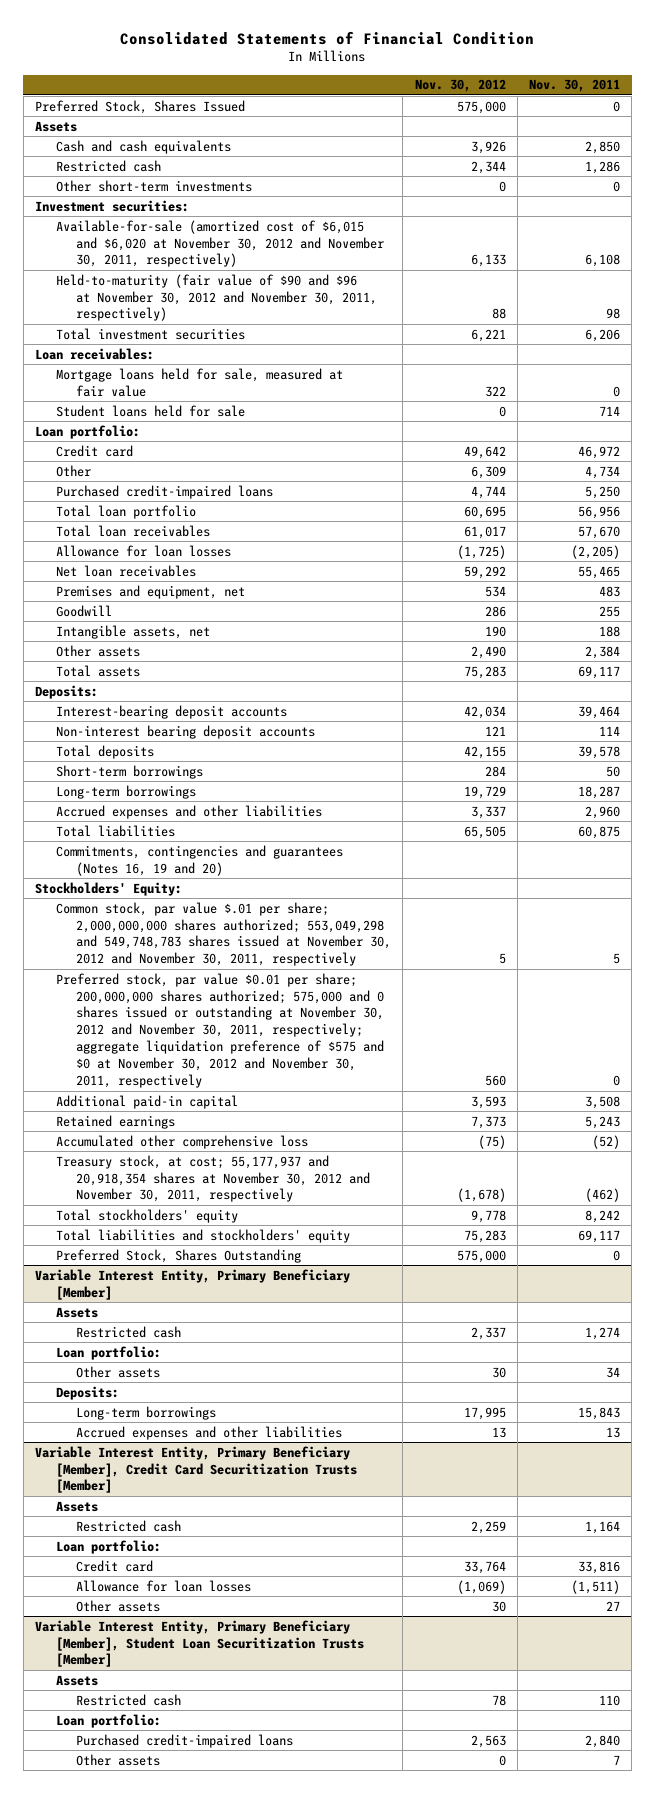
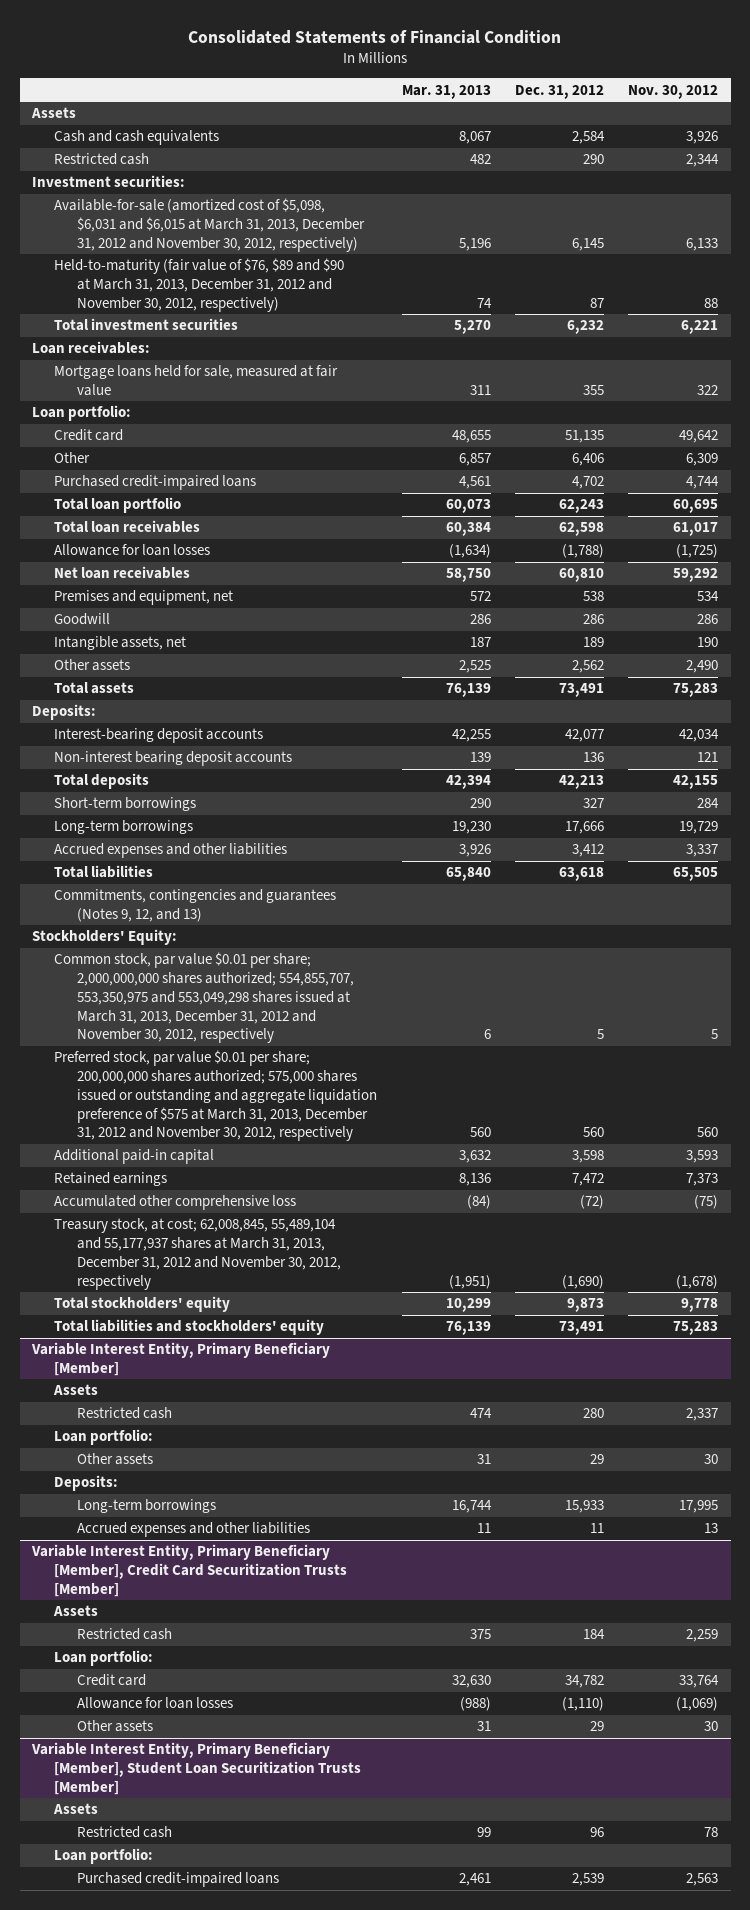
[528,79,620,93] Nov. 30, 2011 -> none
none -> [401,84,491,99] Mar. 31, 2013
none -> [515,84,605,99] Dec. 31, 2012
[34,99,245,114] Preferred Stock, Shares Issued -> none
[55,179,252,192] Other short-term investments -> none
[55,219,385,268] Available-for-sale (amortized cost of $6,015 and $6,020 at November 30, 2012 and November 30, 2011, respectively) -> [54,198,366,252] Available-for-sale (amortized cost of $5,098, $6,031 and $6,015 at March 31, 2013, December 31, 2012 and November 30, 2012, respectively)
[55,273,378,322] Held-to-maturity (fair value of $90 and $96 at November 30, 2012 and November 30, 2011, respectively) -> [54,258,345,312] Held-to-maturity (fair value of $76, $89 and $90 at March 31, 2013, December 31, 2012 and November 30, 2012, respectively)
[55,404,245,417] Student loans held for sale -> none
[55,844,343,876] Commitments, contingencies and guarantees (Notes 16, 19 and 20) -> [54,889,337,923] Commitments, contingencies and guarantees (Notes 9, 12, and 13)
[55,901,392,967] Common stock, par value $.01 per share; 2,000,000,000 shares authorized; 553,049,298 and 549,748,783 shares issued at November 30, 2012 and November 30, 2011, respectively -> [54,952,355,1044] Common stock, par value $0.01 per share; 2,000,000,000 shares authorized; 554,855,707, 553,350,975 and 553,049,298 shares issued at March 31, 2013, December 31, 2012 and November 30, 2012, respectively
[55,972,385,1089] Preferred stock, par value $0.01 per share; 200,000,000 shares authorized; 575,000 and 0 shares issued or outstanding at November 30, 2012 and November 30, 2011, respectively; aggregate liquidation preference of $575 and $0 at November 30, 2012 and November 30, 2011, respectively -> [54,1050,378,1142] Preferred stock, par value $0.01 per share; 200,000,000 shares authorized; 575,000 shares issued or outstanding and aggregate liquidation preference of $575 at March 31, 2013, December 31, 2012 and November 30, 2012, respectively
[55,1154,371,1203] Treasury stock, at cost; 55,177,937 and 20,918,354 shares at November 30, 2012 and November 30, 2011, respectively -> [54,1218,342,1290] Treasury stock, at cost; 62,008,845, 55,489,104 and 55,177,937 shares at March 31, 2013, December 31, 2012 and November 30, 2012, respectively
[55,1248,301,1263] Preferred Stock, Shares Outstanding -> none
[76,1753,161,1766] Other assets -> none

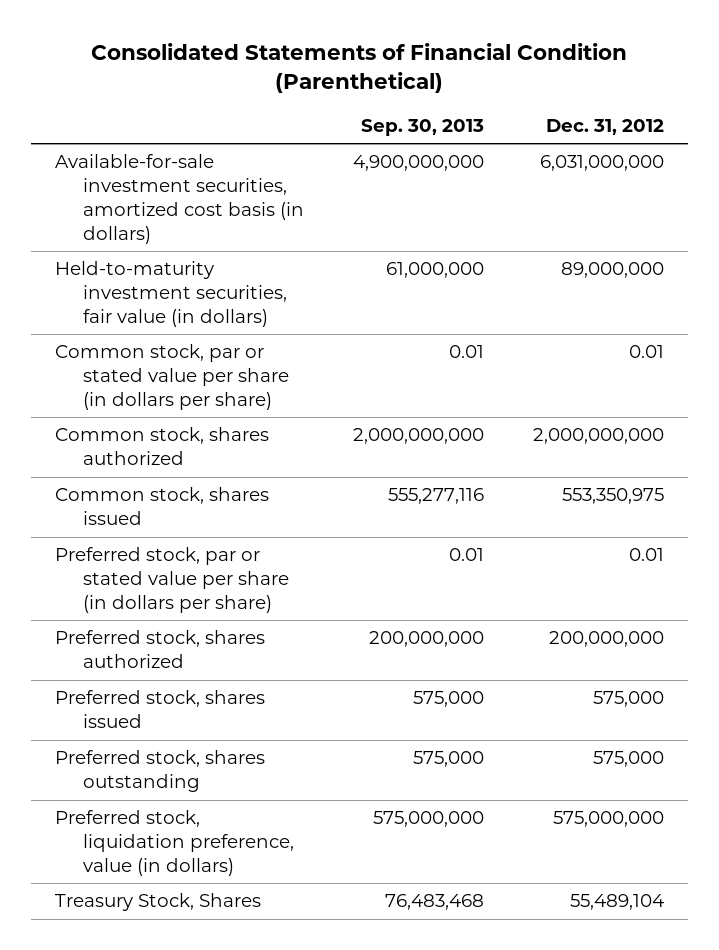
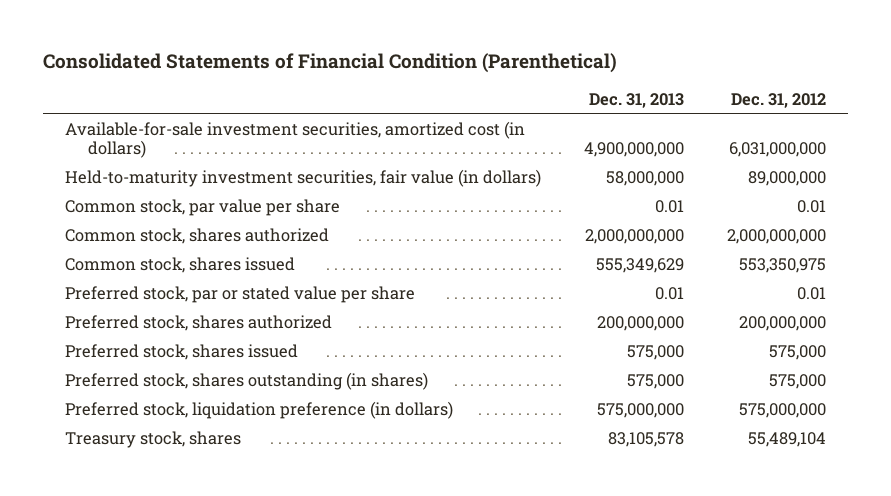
[360,119,484,137] Sep. 30, 2013 -> none
none -> [588,93,684,109] Dec. 31, 2013
[55,154,305,244] Available-for-sale investment securities, amortized cost basis (in dollars) -> [64,121,525,159] Available-for-sale investment securities, amortized cost (in dollars)
[55,344,290,411] Common stock, par or stated value per share (in dollars per share) -> [64,199,340,217] Common stock, par value per share
[55,547,290,614] Preferred stock, par or stated value per share (in dollars per share) -> [64,286,415,304] Preferred stock, par or stated value per share
[55,750,266,793] Preferred stock, shares outstanding -> [64,372,428,391] Preferred stock, shares outstanding (in shares)
[55,810,295,877] Preferred stock, liquidation preference, value (in dollars) -> [64,401,453,420] Preferred stock, liquidation preference (in dollars)
[55,893,262,912] Treasury Stock, Shares -> [64,431,241,449] Treasury stock, shares

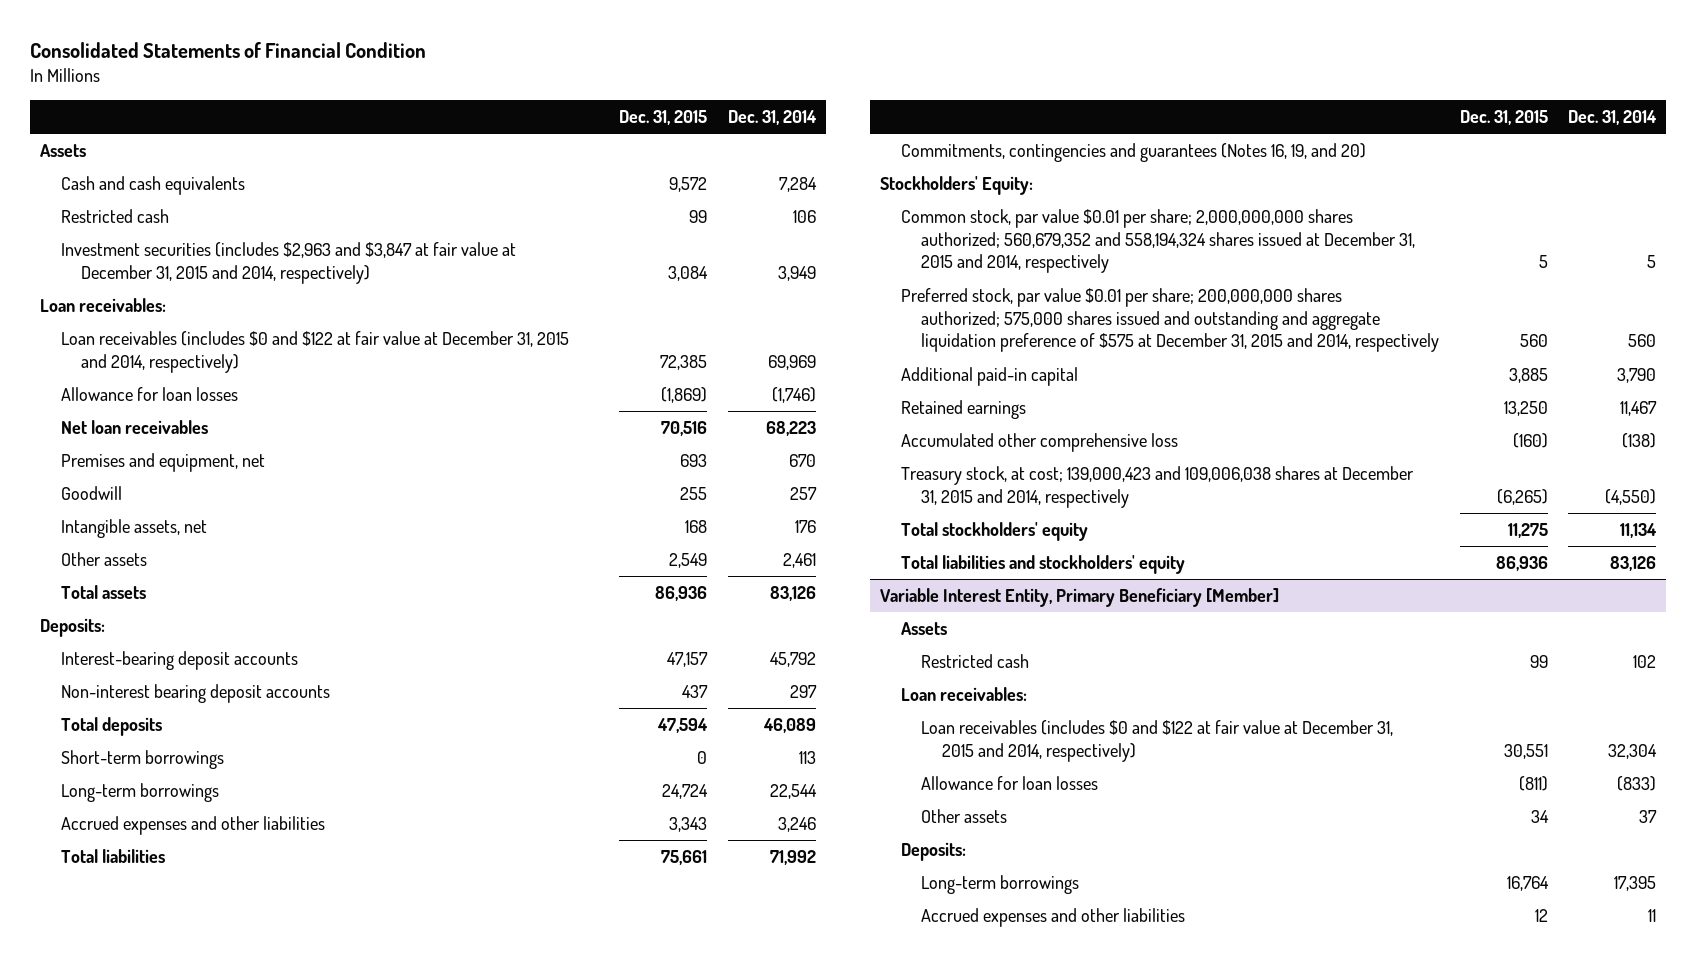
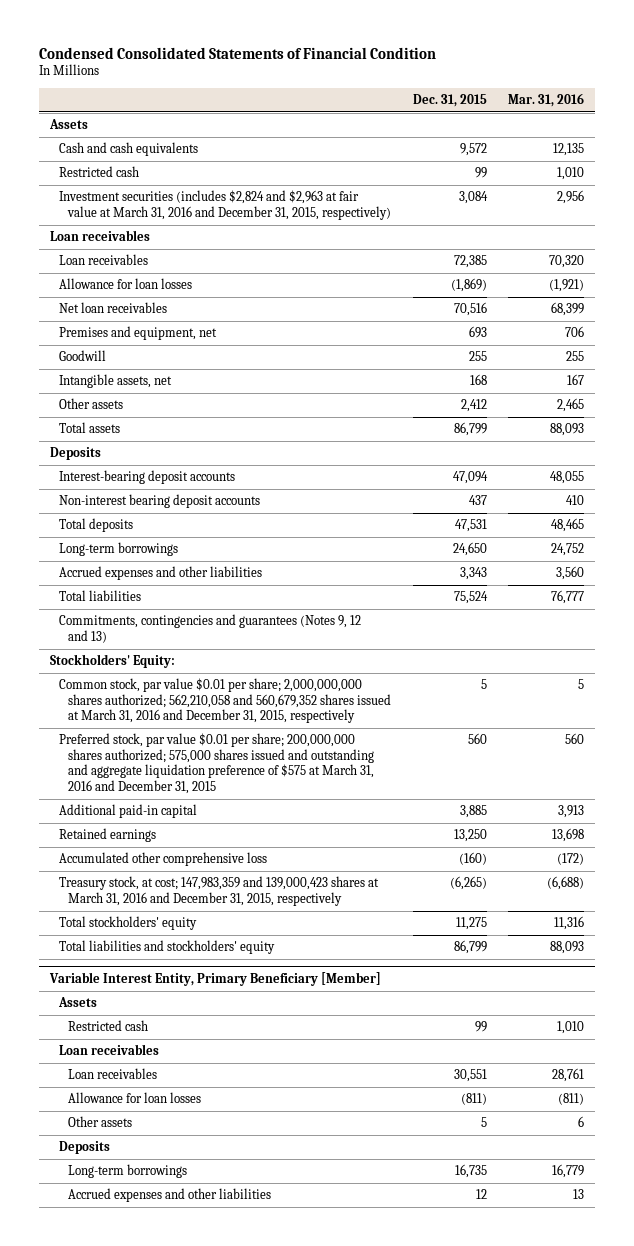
[30,41,427,58] Consolidated Statements of Financial Condition -> [39,46,437,59] Condensed Consolidated Statements of Financial Condition
[727,110,817,126] Dec. 31, 2014 -> none
none -> [507,92,584,107] Mar. 31, 2016
[60,242,516,284] Investment securities (includes $2,963 and $3,847 at fair value at December 31, 2015 and 2014, respectively) -> [59,190,392,220] Investment securities (includes $2,824 and $2,963 at fair value at March 31, 2016 and December 31, 2015, respectively)
[40,298,167,313] Loan receivables: -> [49,230,150,242] Loan receivables
[60,331,569,373] Loan receivables (includes $0 and $122 at fair value at December 31, 2015 and 2014, respectively) -> [59,254,149,266] Loan receivables
[669,553,708,569] 2,549 -> [460,399,487,413] 2,412
[655,586,708,602] 86,936 -> [453,422,487,437] 86,799
[40,618,106,638] Deposits: -> [49,447,101,461] Deposits
[667,652,709,668] 47,157 -> [452,471,488,485] 47,094
[60,750,224,770] Short-term borrowings -> none
[657,718,709,734] 47,594 -> [454,519,487,533] 47,531
[662,784,709,800] 24,724 -> [452,542,487,557] 24,650
[661,850,708,866] 75,661 -> [453,591,488,605] 75,524
[900,143,1366,163] Commitments, contingencies and guarantees (Notes 16, 19, and 20) -> [59,614,362,643] Commitments, contingencies and guarantees (Notes 9, 12 and 13)
[900,209,1416,274] Common stock, par value $0.01 per share; 2,000,000,000 shares authorized; 560,679,352 and 558,194,324 shares issued at December 31, 2015 and 2014, respectively -> [59,678,392,724] Common stock, par value $0.01 per share; 2,000,000,000 shares authorized; 562,210,058 and 560,679,352 shares issued at March 31, 2016 and December 31, 2015, respectively
[900,288,1440,353] Preferred stock, par value $0.01 per share; 200,000,000 shares authorized; 575,000 shares issued and outstanding and aggregate liquidation preference of $575 at December 31, 2015 and 2014, respectively -> [59,733,375,795] Preferred stock, par value $0.01 per share; 200,000,000 shares authorized; 575,000 shares issued and outstanding and aggregate liquidation preference of $575 at March 31, 2016 and December 31, 2015
[900,466,1414,508] Treasury stock, at cost; 139,000,423 and 109,006,038 shares at December 31, 2015 and 2014, respectively -> [59,876,380,906] Treasury stock, at cost; 147,983,359 and 139,000,423 shares at March 31, 2016 and December 31, 2015, respectively
[1495,556,1548,572] 86,936 -> [453,940,487,955] 86,799
[900,687,1027,702] Loan receivables: -> [59,1044,160,1056] Loan receivables
[921,720,1394,762] Loan receivables (includes $0 and $122 at fair value at December 31, 2015 and 2014, respectively) -> [68,1068,158,1080] Loan receivables
[1530,810,1549,824] 34 -> [480,1117,487,1128] 5
[900,842,966,862] Deposits: -> [59,1141,111,1155] Deposits
[1506,876,1549,892] 16,764 -> [454,1164,487,1179] 16,735

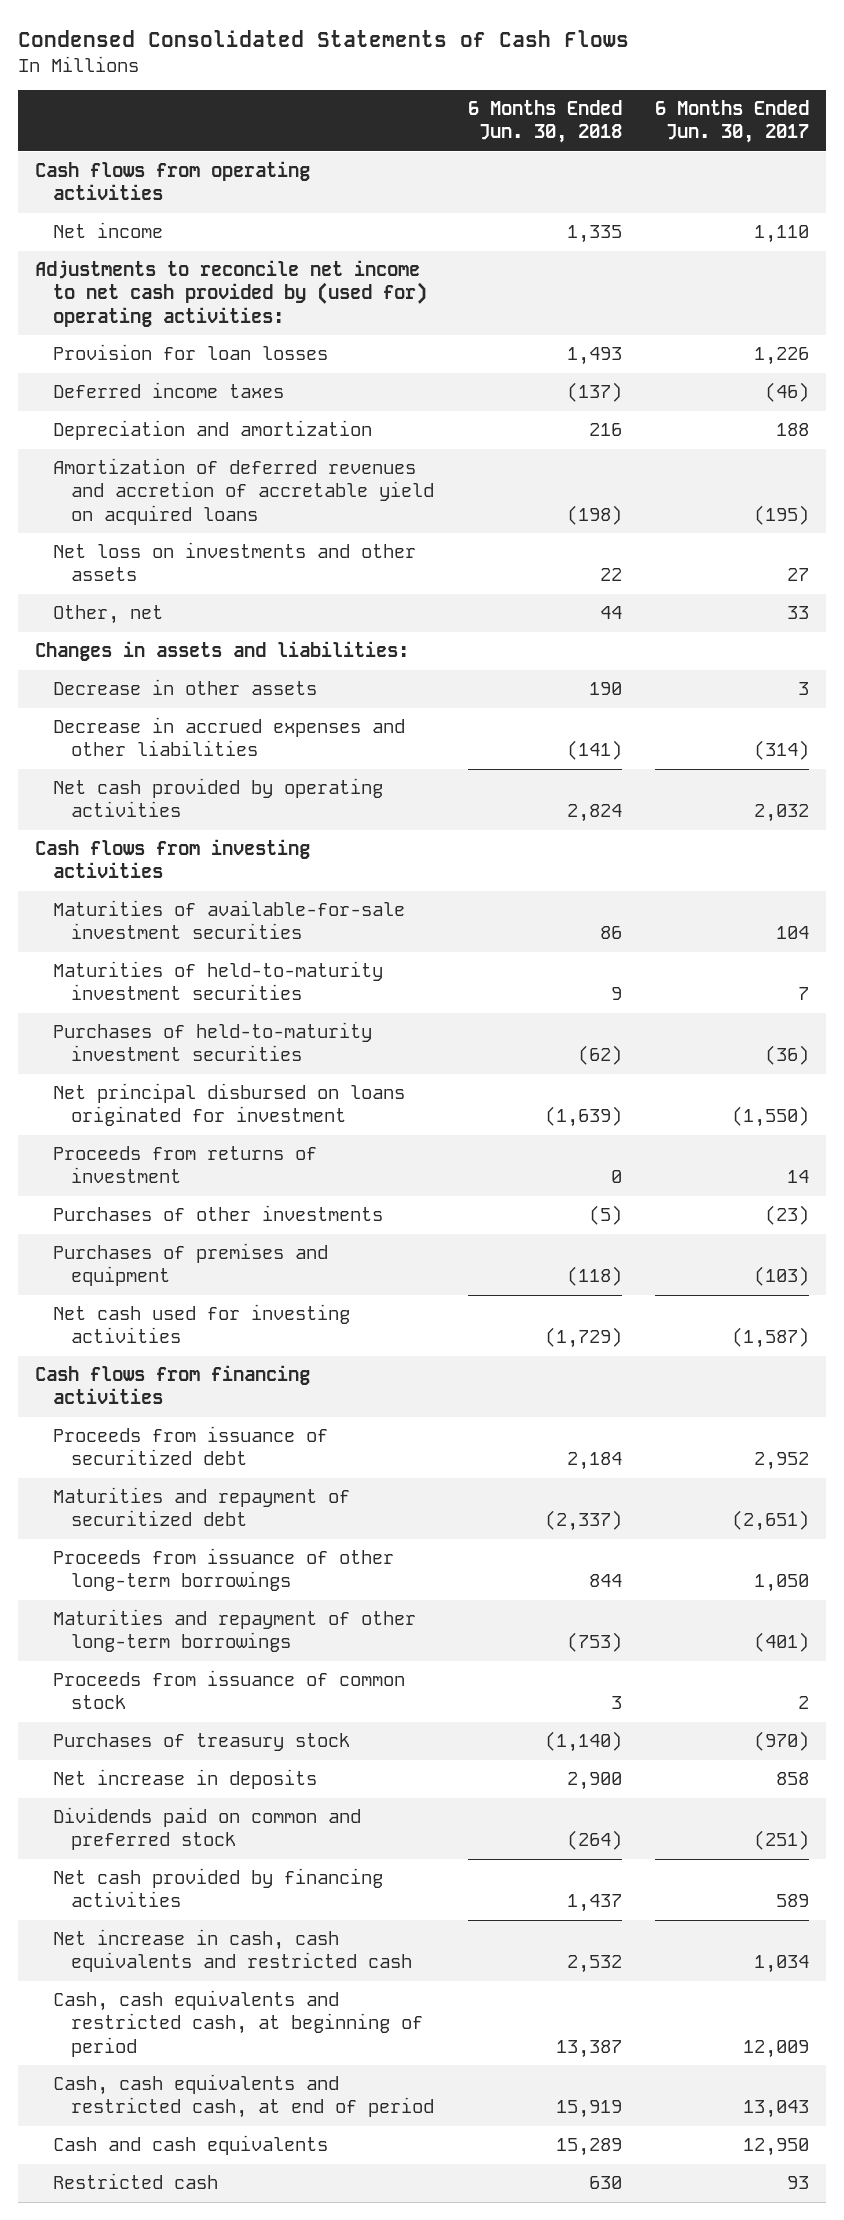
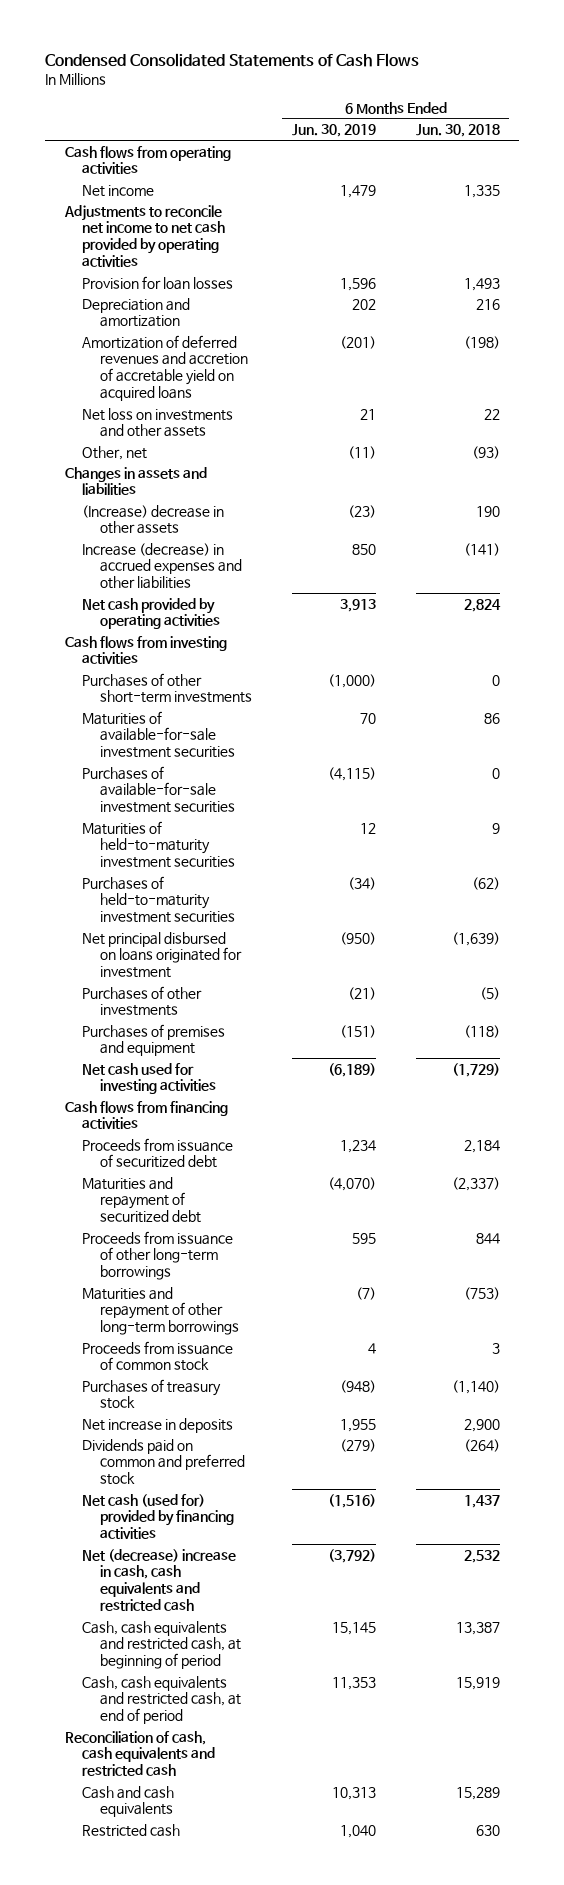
[654,100,809,144] 6 Months Ended Jun. 30, 2017 -> none
none -> [291,124,376,138] Jun. 30, 2019
[34,260,428,327] Adjustments to reconcile net income to net cash provided by (used for) operating activities: -> [63,204,226,268] Adjustments to reconcile net income to net cash provided by operating activities
[53,382,285,399] Deferred income taxes -> none
[599,606,622,620] 44 -> [471,445,500,459] (93)
[34,641,409,662] Changes in assets and liabilities: -> [64,466,207,496] Changes in assets and liabilities
[53,679,318,696] Decrease in other assets -> [82,504,225,535] (Increase) decrease in other assets
[53,717,406,757] Decrease in accrued expenses and other liabilities -> [82,542,243,590] Increase (decrease) in accrued expenses and other liabilities
none -> [82,672,253,704] Purchases of other short-term investments
none -> [82,765,236,814] Purchases of available-for-sale investment securities
[53,1146,318,1184] Proceeds from returns of investment -> none
[53,1868,384,1908] Net cash provided by financing activities -> [82,1493,235,1540] Net cash (used for) provided by financing activities
[53,1929,413,1973] Net increase in cash, cash equivalents and restricted cash -> [82,1548,237,1612] Net (decrease) increase in cash, cash equivalents and restricted cash
none -> [64,1730,216,1777] Reconciliation of cash, cash equivalents and restricted cash

